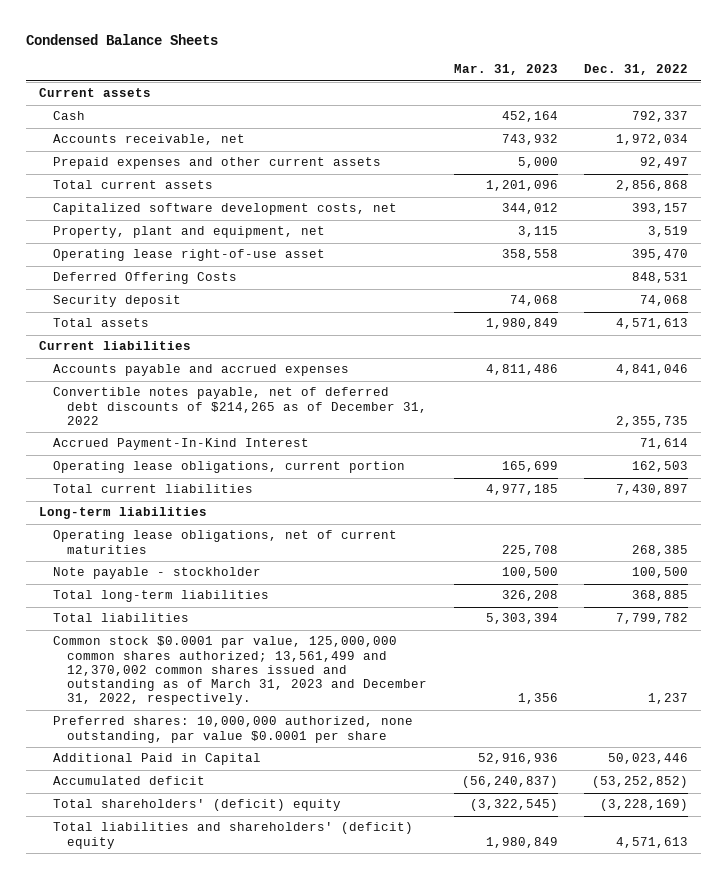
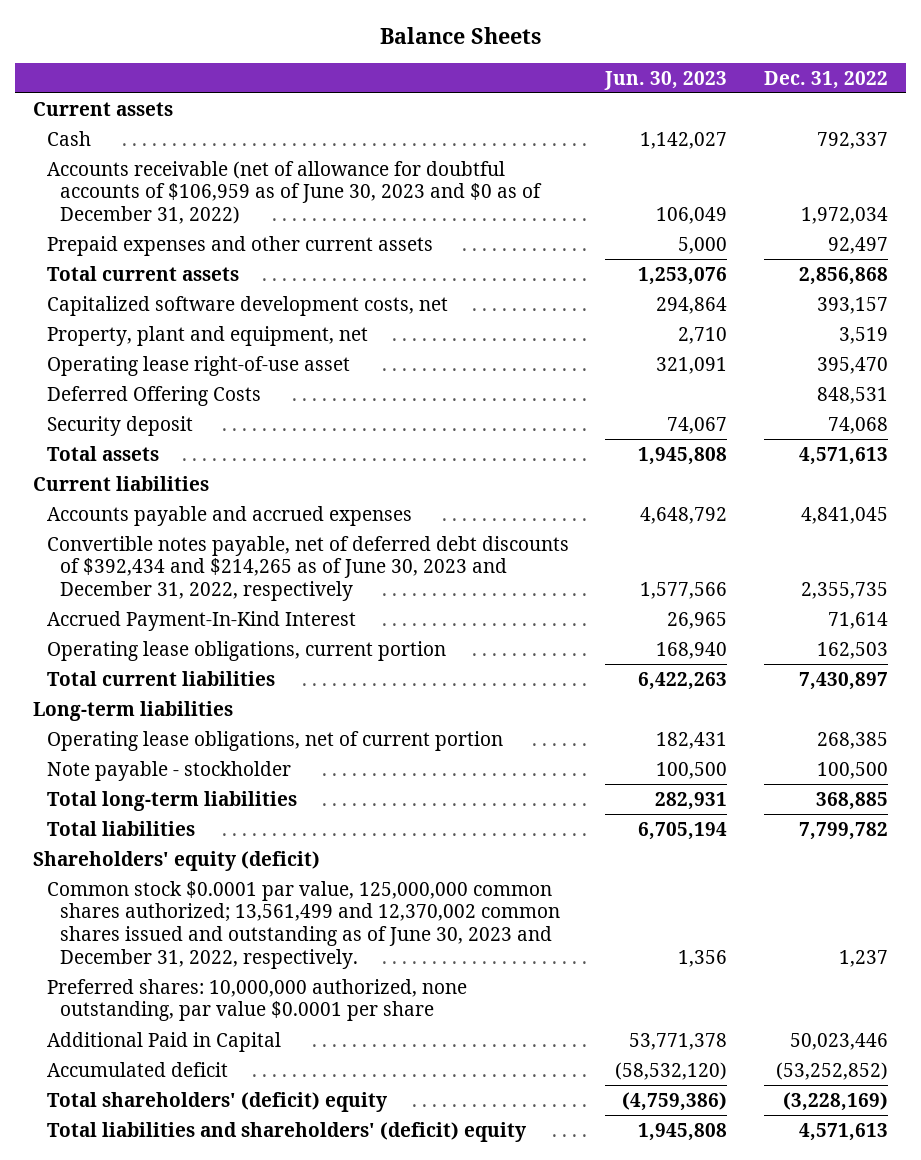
[26,34,219,46] Condensed Balance Sheets -> [379,27,541,45] Balance Sheets
[453,64,558,76] Mar. 31, 2023 -> none
none -> [604,70,728,90] Jun. 30, 2023
[53,134,246,146] Accounts receivable, net -> [46,160,542,224] Accounts receivable (net of allowance for doubtful accounts of $106,959 as of June 30, 2023 and $0 as of December 31, 2022)
[615,364,688,376] 4,841,046 -> [800,506,888,524] 4,841,045
[53,387,428,425] Convertible notes payable, net of deferred debt discounts of $214,265 as of December 31, 2022 -> [46,535,569,601] Convertible notes payable, net of deferred debt discounts of $392,434 and $214,265 as of June 30, 2023 and December 31, 2022, respectively
[53,530,398,554] Operating lease obligations, net of current maturities -> [46,730,503,751] Operating lease obligations, net of current portion
none -> [33,850,321,871] Shareholders' equity (deficit)
[53,636,428,706] Common stock $0.0001 par value, 125,000,000 common shares authorized; 13,561,499 and 12,370,002 common shares issued and outstanding as of March 31, 2023 and December 31, 2022, respectively. -> [46,880,560,969] Common stock $0.0001 par value, 125,000,000 common shares authorized; 13,561,499 and 12,370,002 common shares issued and outstanding as of June 30, 2023 and December 31, 2022, respectively.

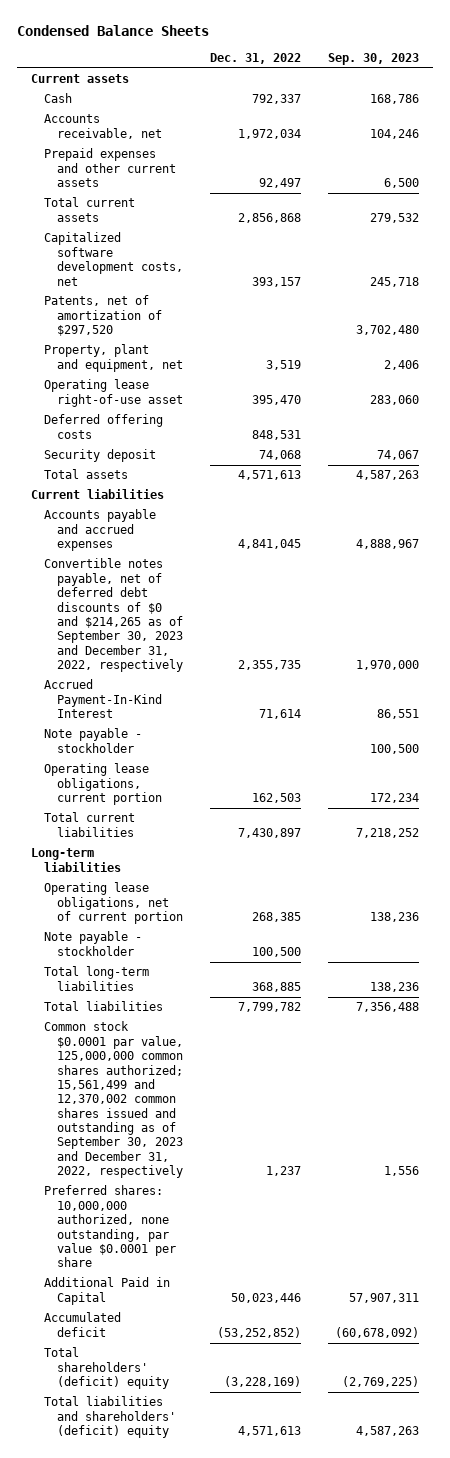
[379,27,541,45] Balance Sheets -> [17,24,210,36] Condensed Balance Sheets
[604,70,728,90] Jun. 30, 2023 -> none
none -> [328,52,420,65] Sep. 30, 2023
[46,160,542,224] Accounts receivable (net of allowance for doubtful accounts of $106,959 as of June 30, 2023 and $0 as of December 31, 2022) -> [44,114,163,139] Accounts receivable, net
none -> [44,295,163,337] Patents, net of amortization of $297,520
[46,385,261,406] Deferred Offering Costs -> [44,414,164,439] Deferred offering costs
[46,535,569,601] Convertible notes payable, net of deferred debt discounts of $392,434 and $214,265 as of June 30, 2023 and December 31, 2022, respectively -> [44,558,184,673] Convertible notes payable, net of deferred debt discounts of $0 and $214,265 as of September 30, 2023 and December 31, 2022, respectively
none -> [44,728,143,753] Note payable - stockholder
[33,850,321,871] Shareholders' equity (deficit) -> none
[46,880,560,969] Common stock $0.0001 par value, 125,000,000 common shares authorized; 13,561,499 and 12,370,002 common shares issued and outstanding as of June 30, 2023 and December 31, 2022, respectively. -> [44,1021,184,1179] Common stock $0.0001 par value, 125,000,000 common shares authorized; 15,561,499 and 12,370,002 common shares issued and outstanding as of September 30, 2023 and December 31, 2022, respectively

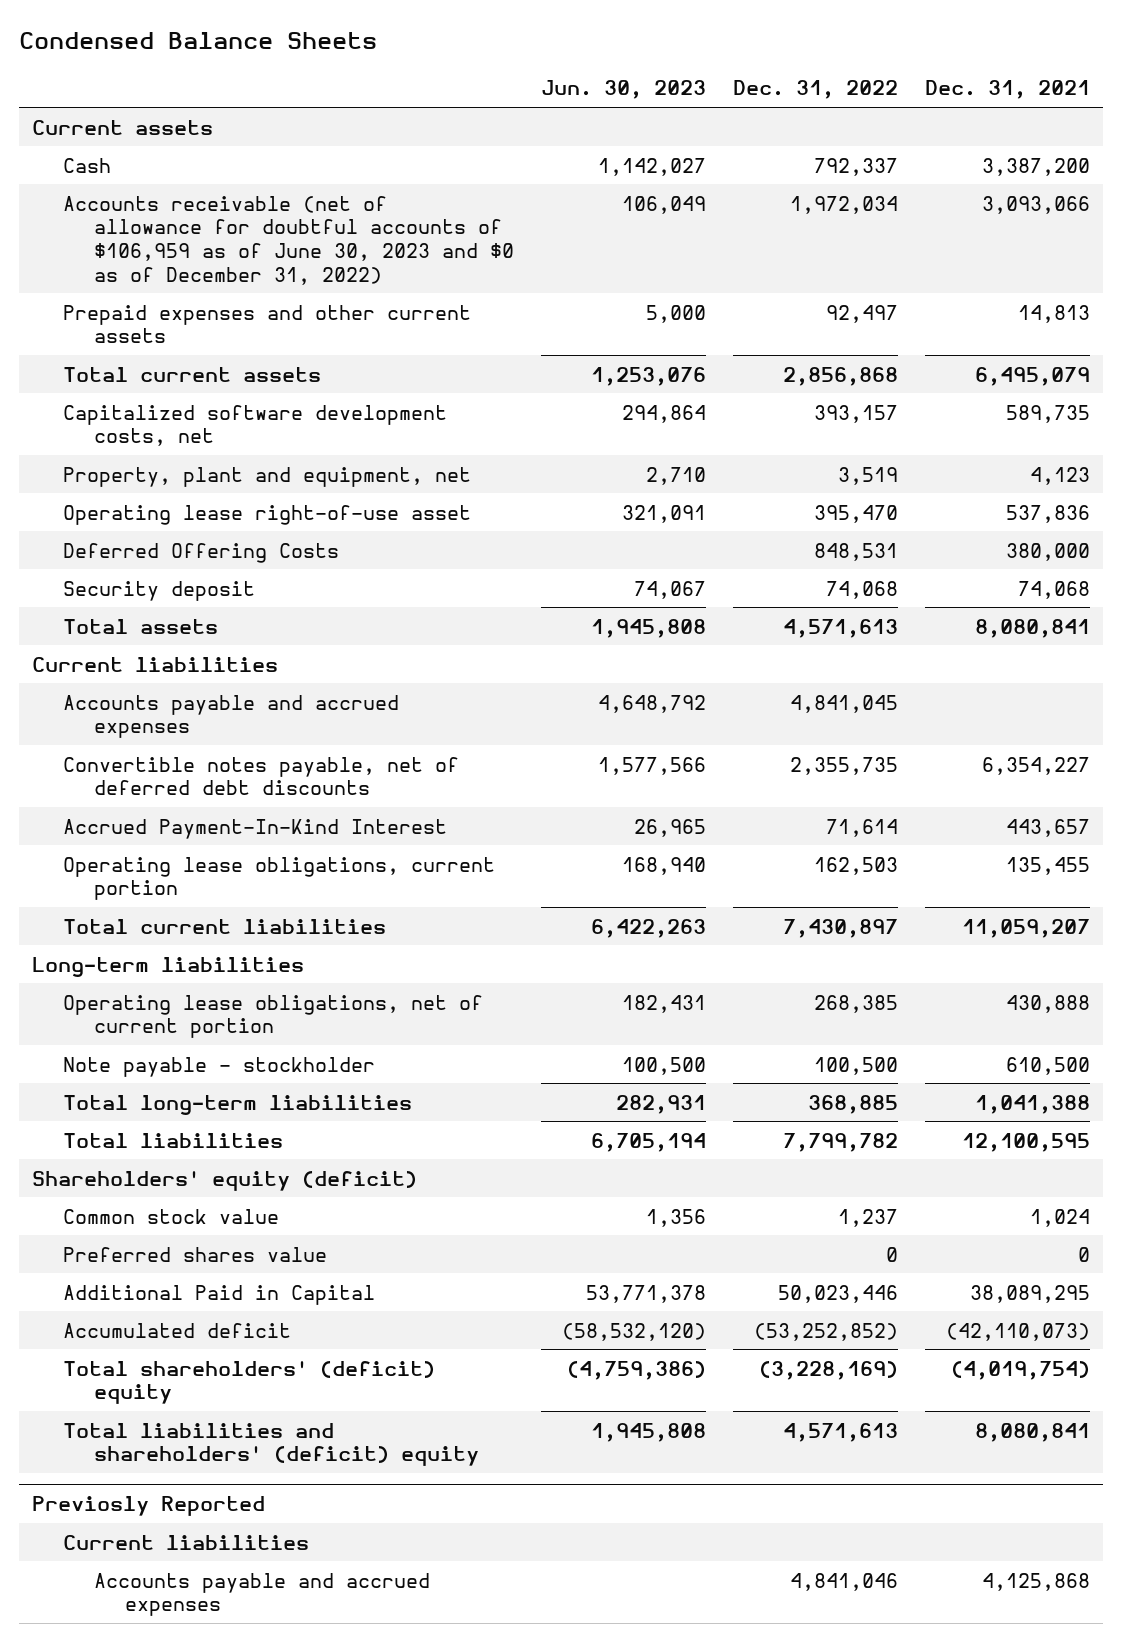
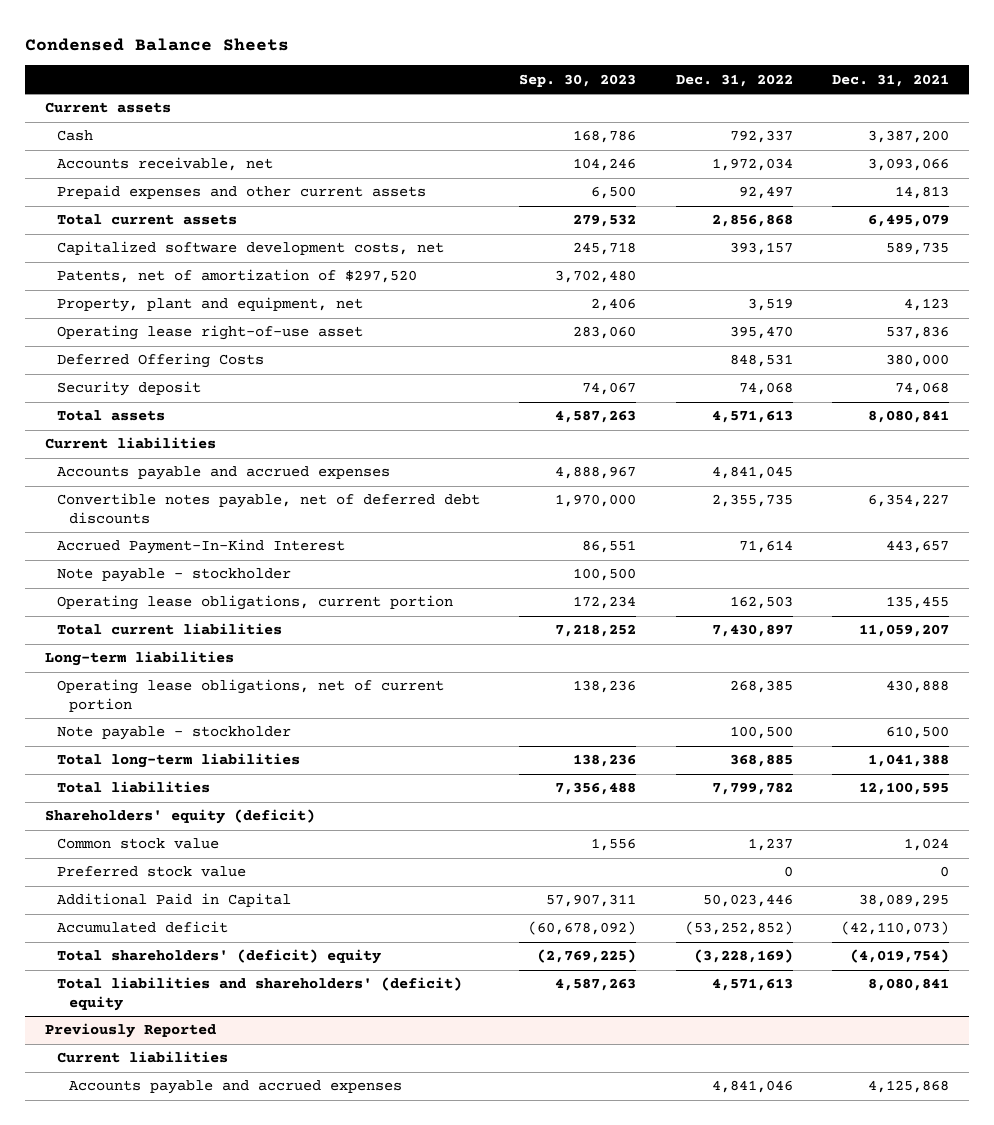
[540,80,706,100] Jun. 30, 2023 -> none
none -> [519,73,637,87] Sep. 30, 2023
[63,195,514,285] Accounts receivable (net of allowance for doubtful accounts of $106,959 as of June 30, 2023 and $0 as of December 31, 2022) -> [57,157,274,172] Accounts receivable, net
none -> [57,269,418,284] Patents, net of amortization of $297,520
none -> [57,568,292,583] Note payable - stockholder
[63,1246,328,1262] Preferred shares value -> [57,866,247,878] Preferred stock value
[32,1496,266,1517] Previosly Reported -> [45,1023,217,1039] Previously Reported

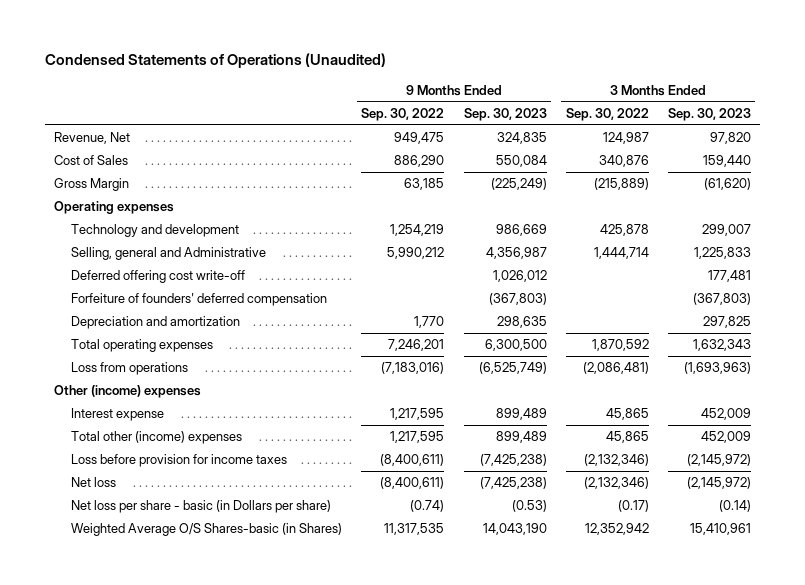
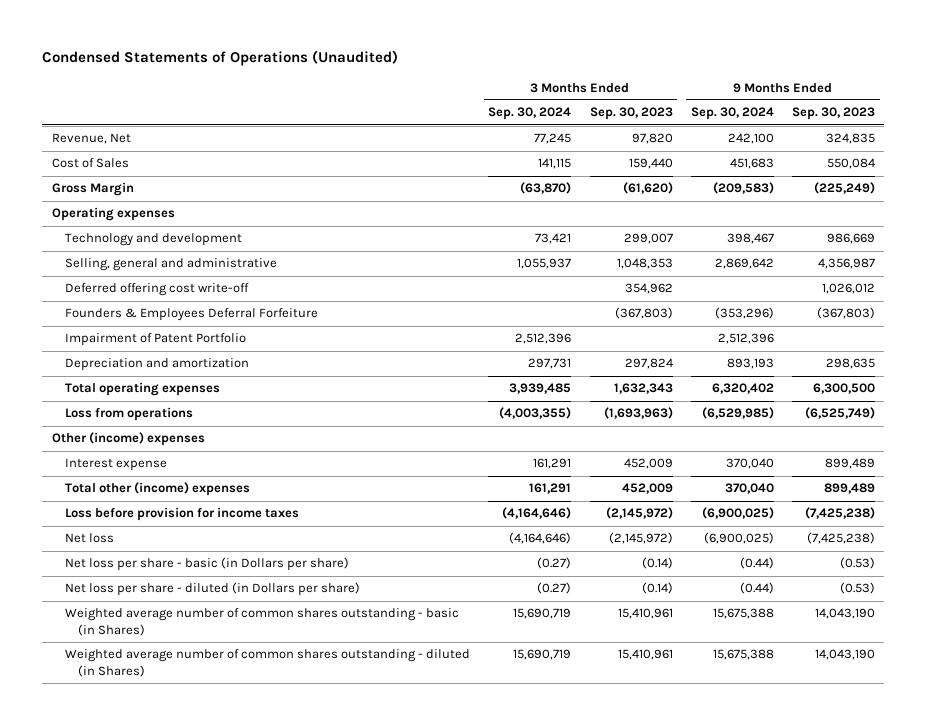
[361,107,445,121] Sep. 30, 2022 -> none
[565,107,649,121] Sep. 30, 2022 -> none
none -> [488,107,572,121] Sep. 30, 2024
none -> [690,107,774,121] Sep. 30, 2024
[71,247,267,261] Selling, general and Administrative -> [64,258,277,272] Selling, general and administrative
[693,247,751,260] 1,225,833 -> [616,258,673,270] 1,048,353
[707,270,751,283] 177,481 -> [624,283,673,295] 354,962
[71,293,328,307] Forfeiture of founders' deferred compensation -> [64,308,318,322] Founders & Employees Deferral Forfeiture
none -> [64,333,246,347] Impairment of Patent Portfolio
[702,316,751,329] 297,825 -> [624,358,673,370] 297,824
none -> [64,582,360,597] Net loss per share - diluted (in Dollars per share)
[71,523,343,537] Weighted Average O/S Shares-basic (in Shares) -> [64,608,459,636] Weighted average number of common shares outstanding - basic (in Shares)
none -> [64,649,470,677] Weighted average number of common shares outstanding - diluted (in Shares)

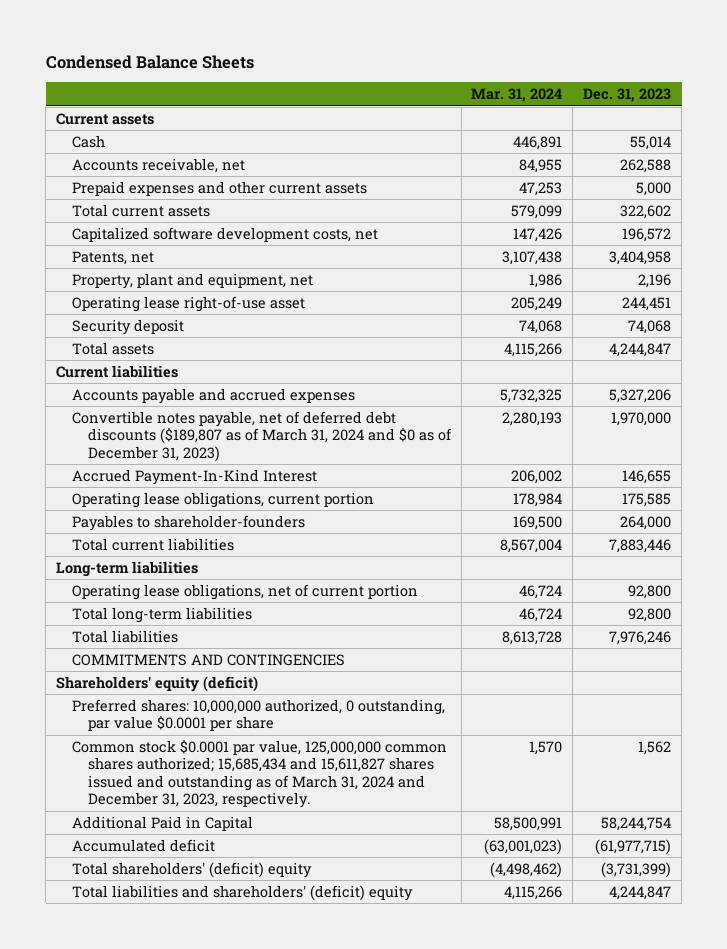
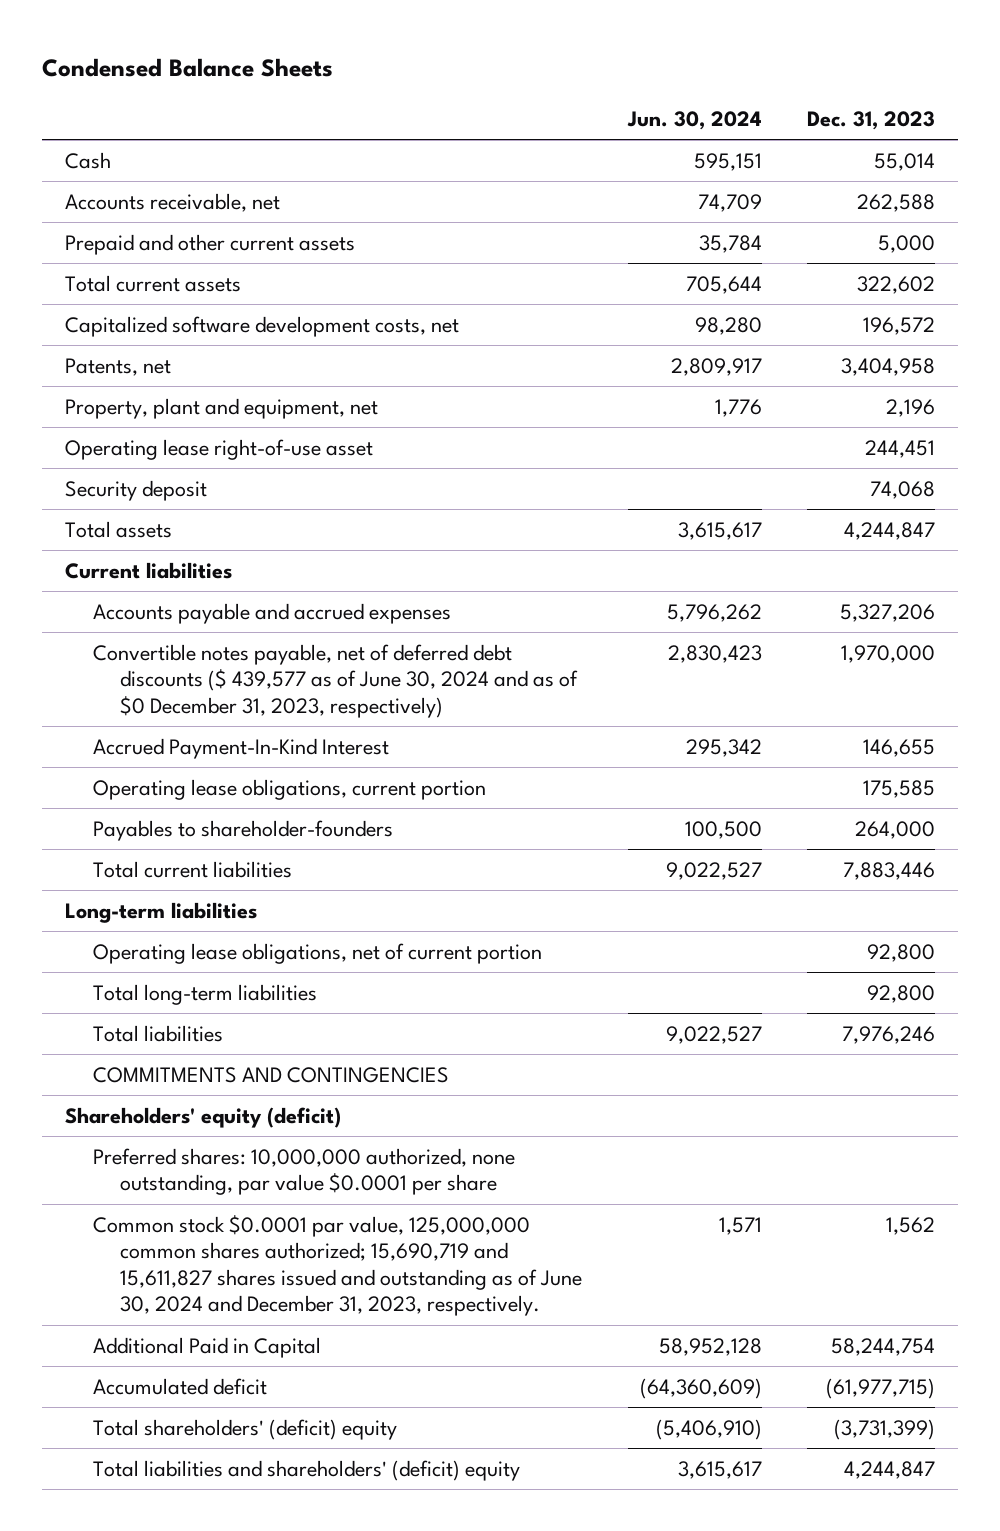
[471,88,563,103] Mar. 31, 2024 -> none
none -> [626,111,762,131] Jun. 30, 2024
[55,112,154,125] Current assets -> none
[71,180,367,196] Prepaid expenses and other current assets -> [65,233,356,255] Prepaid and other current assets
[71,410,452,462] Convertible notes payable, net of deferred debt discounts ($189,807 as of March 31, 2024 and $0 as of December 31, 2023) -> [92,643,579,718] Convertible notes payable, net of deferred debt discounts ($ 439,577 as of June 30, 2024 and as of $0 December 31, 2023, respectively)
[71,698,445,732] Preferred shares: 10,000,000 authorized, 0 outstanding, par value $0.0001 per share -> [92,1147,515,1196] Preferred shares: 10,000,000 authorized, none outstanding, par value $0.0001 per share
[71,739,447,808] Common stock $0.0001 par value, 125,000,000 common shares authorized; 15,685,434 and 15,611,827 shares issued and outstanding as of March 31, 2024 and December 31, 2023, respectively. -> [92,1214,583,1317] Common stock $0.0001 par value, 125,000,000 common shares authorized; 15,690,719 and 15,611,827 shares issued and outstanding as of June 30, 2024 and December 31, 2023, respectively.

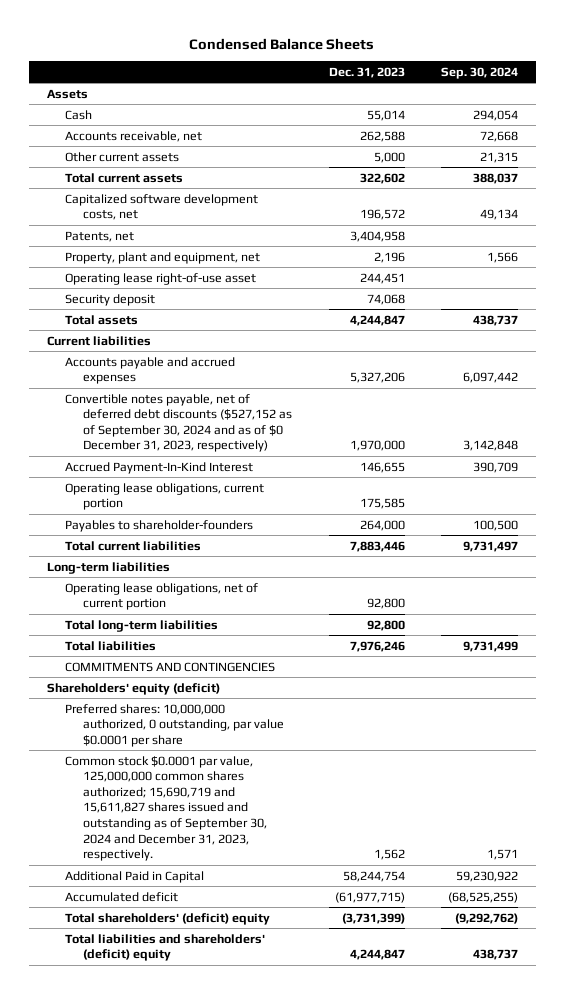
[626,111,762,131] Jun. 30, 2024 -> none
none -> [440,66,518,79] Sep. 30, 2024
none -> [47,88,89,99] Assets
[65,233,356,255] Prepaid and other current assets -> [65,151,180,162] Other current assets
[92,643,579,718] Convertible notes payable, net of deferred debt discounts ($ 439,577 as of June 30, 2024 and as of $0 December 31, 2023, respectively) -> [65,393,293,453] Convertible notes payable, net of deferred debt discounts ($527,152 as of September 30, 2024 and as of $0 December 31, 2023, respectively)
[92,1147,515,1196] Preferred shares: 10,000,000 authorized, none outstanding, par value $0.0001 per share -> [65,703,285,747] Preferred shares: 10,000,000 authorized, 0 outstanding, par value $0.0001 per share
[92,1214,583,1317] Common stock $0.0001 par value, 125,000,000 common shares authorized; 15,690,719 and 15,611,827 shares issued and outstanding as of June 30, 2024 and December 31, 2023, respectively. -> [65,755,268,862] Common stock $0.0001 par value, 125,000,000 common shares authorized; 15,690,719 and 15,611,827 shares issued and outstanding as of September 30, 2024 and December 31, 2023, respectively.

